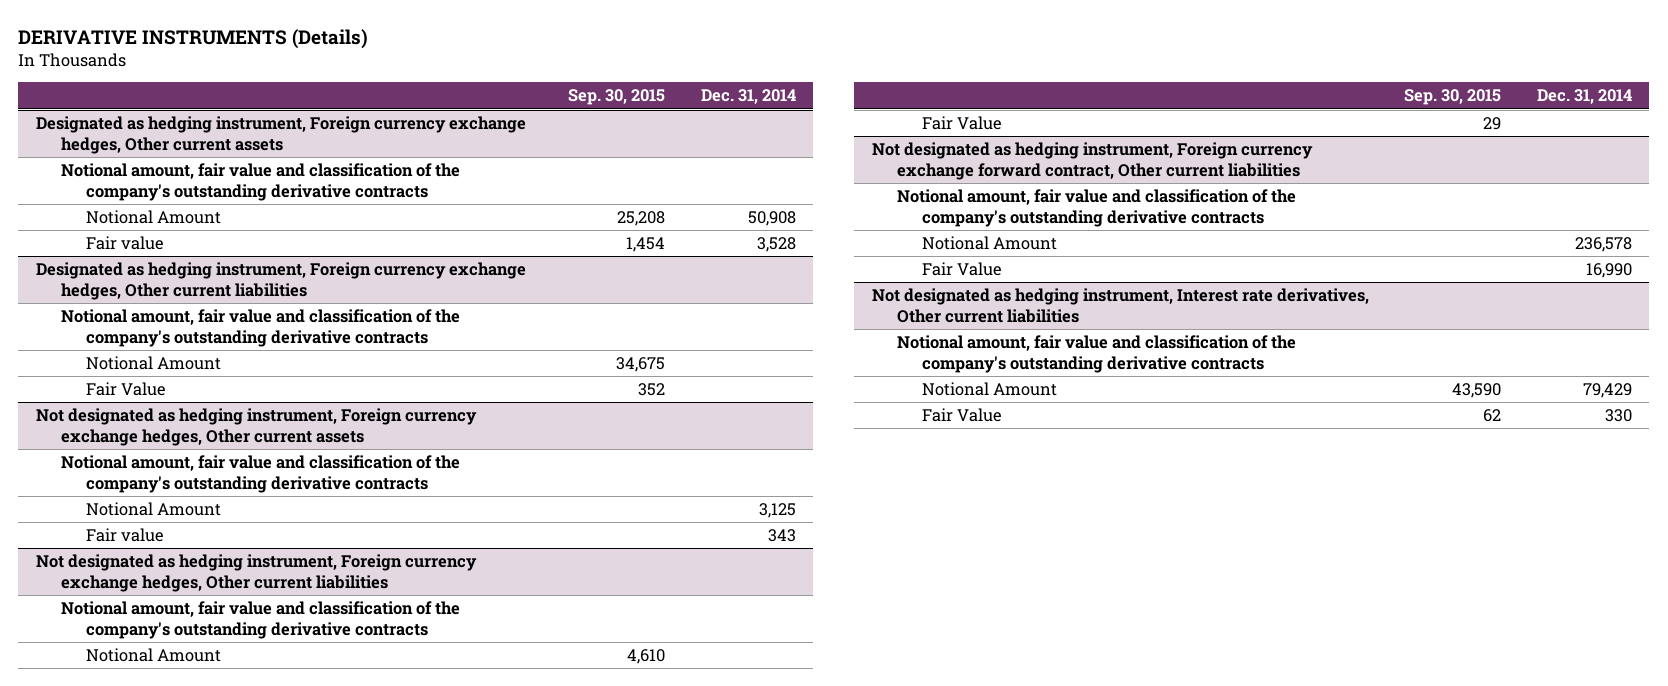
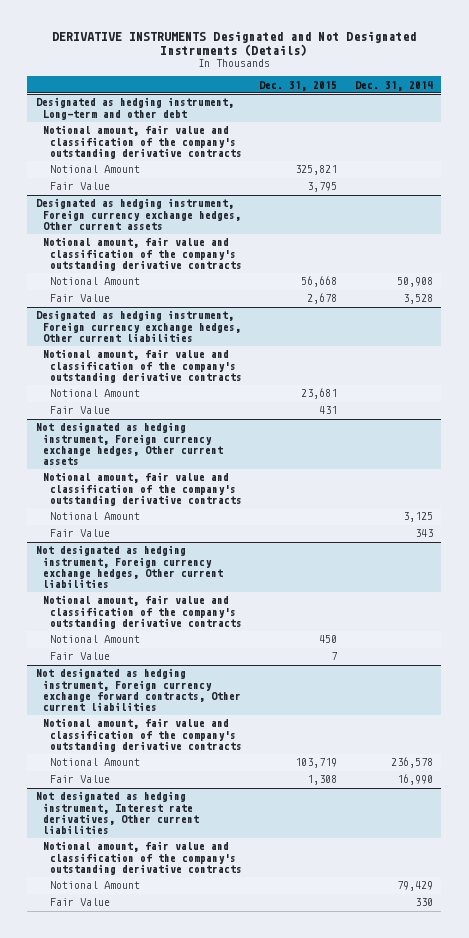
[18,28,369,49] DERIVATIVE INSTRUMENTS (Details) -> [52,31,417,57] DERIVATIVE INSTRUMENTS Designated and Not Designated Instruments (Details)
[568,89,666,106] Sep. 30, 2015 -> none
none -> [259,80,338,91] Dec. 31, 2015
none -> [36,97,235,120] Designated as hedging instrument, Long-term and other debt
none -> [42,125,242,159] Notional amount, fair value and classification of the company's outstanding derivative contracts
none -> [49,165,140,174] Notional Amount
none -> [49,182,110,191] Fair Value
[85,236,164,251] Fair value -> [49,294,110,303] Fair Value
[85,528,164,543] Fair value -> [49,529,110,538] Fair Value
[872,142,1314,181] Not designated as hedging instrument, Foreign currency exchange forward contract, Other current liabilities -> [36,668,241,712] Not designated as hedging instrument, Foreign currency exchange forward contracts, Other current liabilities

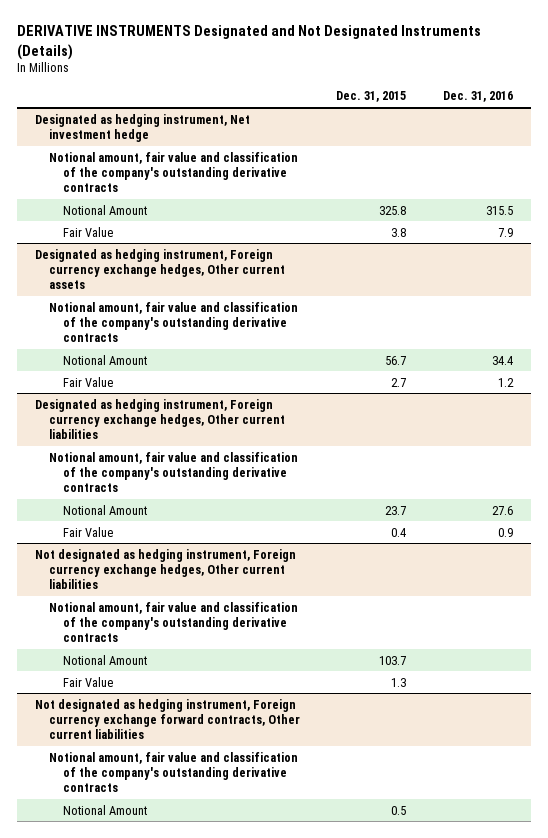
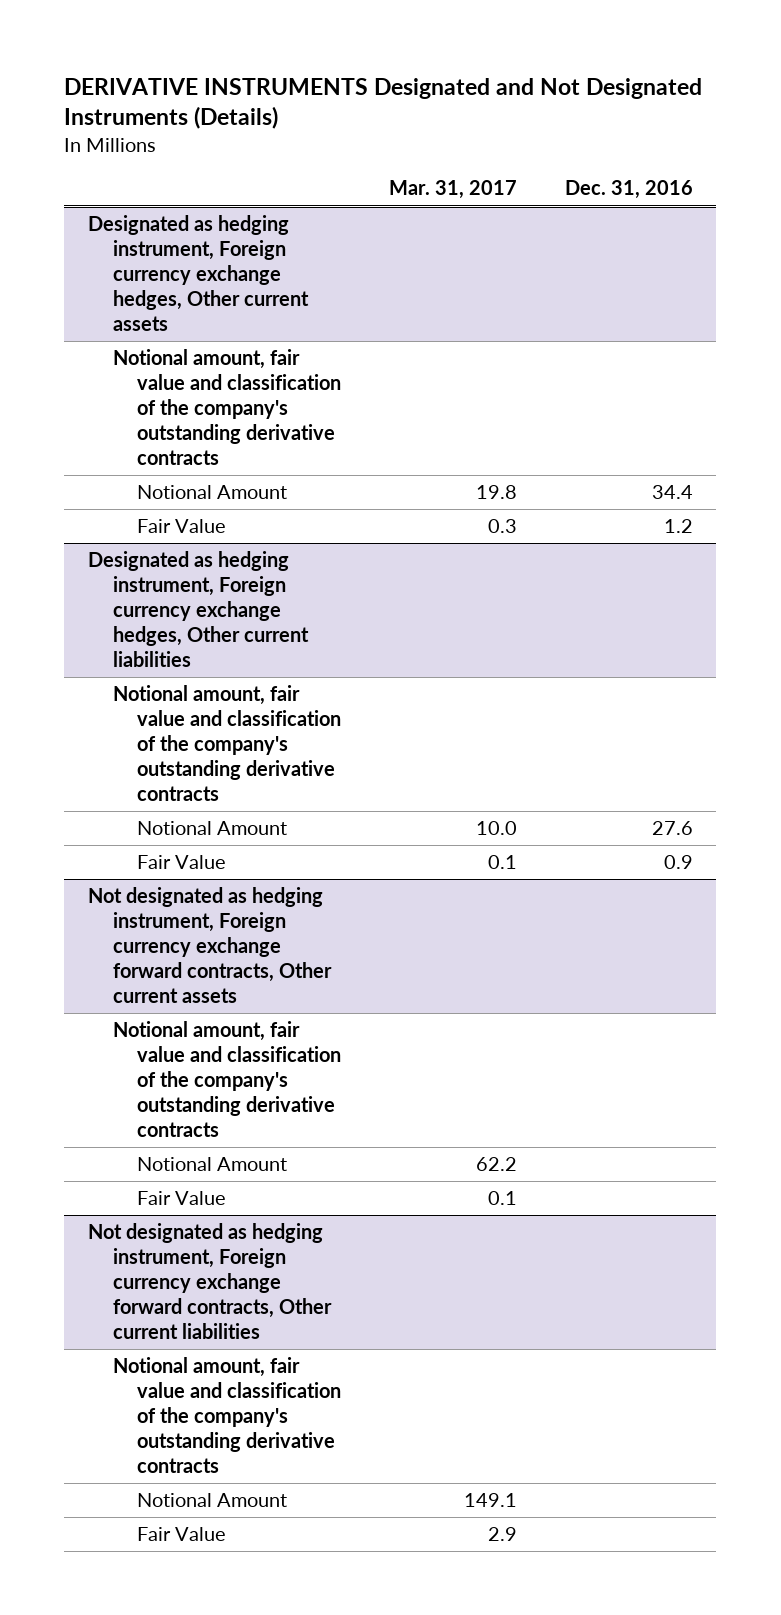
[336,91,407,103] Dec. 31, 2015 -> none
none -> [389,180,518,200] Mar. 31, 2017
[34,113,250,142] Designated as hedging instrument, Net investment hedge -> none
[49,151,299,193] Notional amount, fair value and classification of the company's outstanding derivative contracts -> none
[63,204,148,215] Notional Amount -> none
[63,226,114,237] Fair Value -> none
[34,548,296,590] Not designated as hedging instrument, Foreign currency exchange hedges, Other current liabilities -> [88,887,332,1003] Not designated as hedging instrument, Foreign currency exchange forward contracts, Other current assets
none -> [137,1527,227,1542] Fair Value

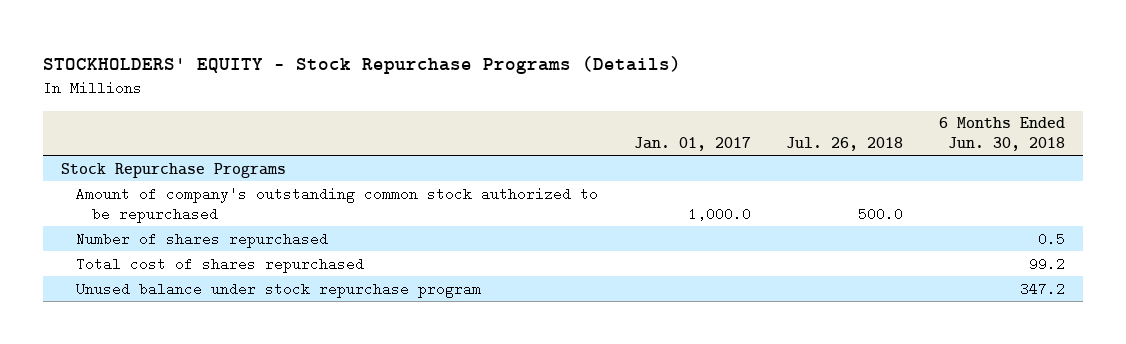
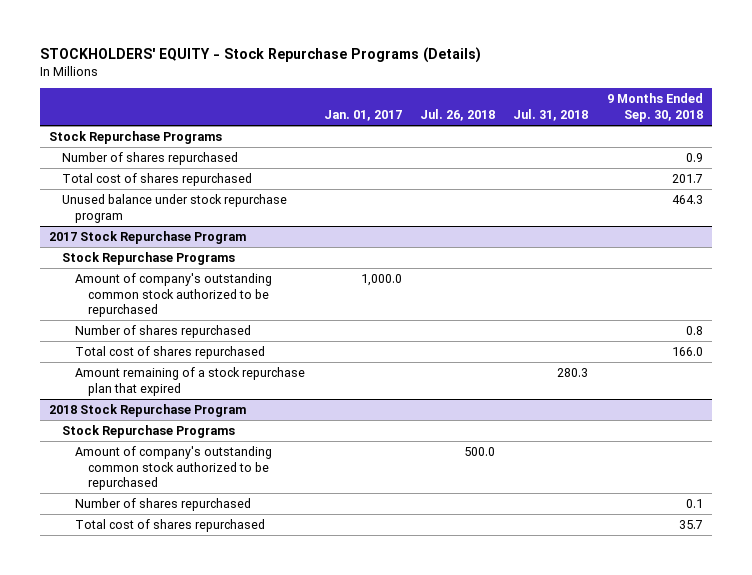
[938,117,1065,152] 6 Months Ended Jun. 30, 2018 -> none
none -> [513,108,589,121] Jul. 31, 2018
none -> [606,93,703,122] 9 Months Ended Sep. 30, 2018
[76,186,599,223] Amount of company's outstanding common stock authorized to be repurchased -> none
none -> [49,230,247,244] 2017 Stock Repurchase Program
none -> [62,251,236,265] Stock Repurchase Programs
none -> [75,272,273,318] Amount of company's outstanding common stock authorized to be repurchased
none -> [75,324,252,338] Number of shares repurchased
none -> [75,345,266,359] Total cost of shares repurchased
none -> [75,366,306,396] Amount remaining of a stock repurchase plan that expired
none -> [49,403,247,417] 2018 Stock Repurchase Program
none -> [62,424,236,438] Stock Repurchase Programs
none -> [75,445,273,491] Amount of company's outstanding common stock authorized to be repurchased
none -> [75,497,252,511] Number of shares repurchased
none -> [75,518,266,532] Total cost of shares repurchased

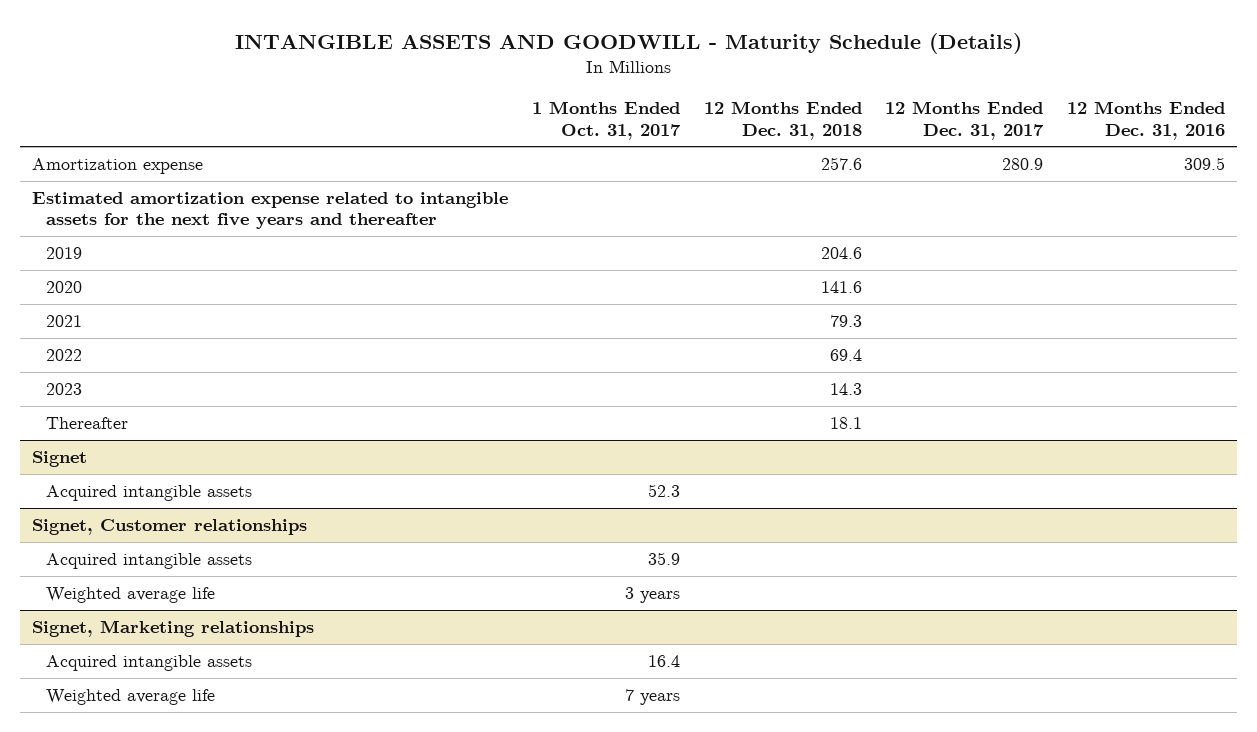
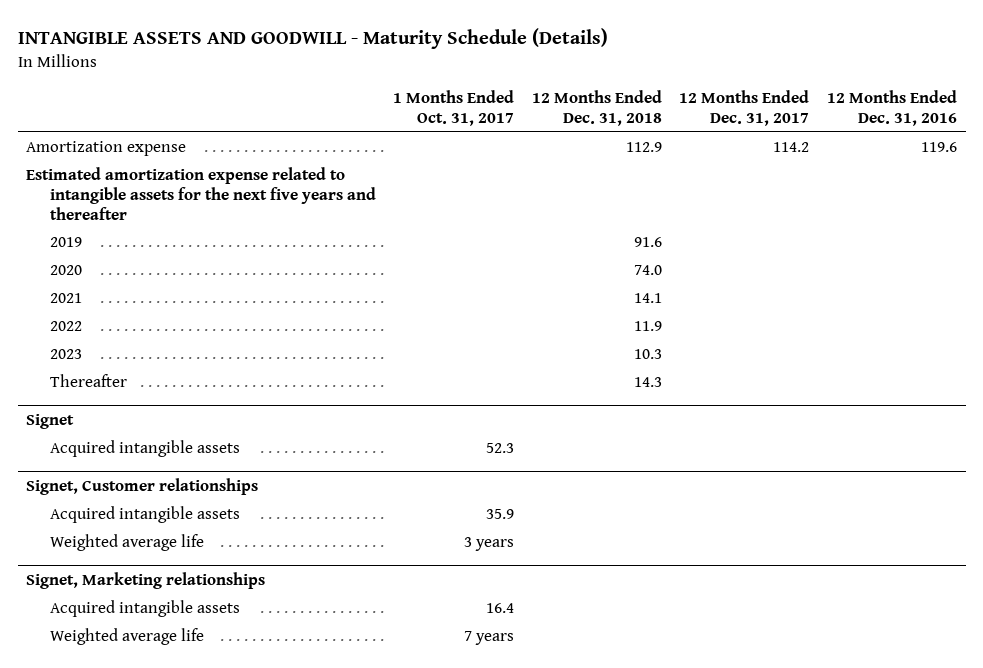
[820,157,862,171] 257.6 -> [625,142,662,153] 112.9
[1002,158,1044,171] 280.9 -> [773,142,810,153] 114.2
[1184,157,1226,171] 309.5 -> [920,142,957,153] 119.6
[820,247,862,260] 204.6 -> [633,237,662,248] 91.6
[820,281,862,294] 141.6 -> [633,265,662,276] 74.0
[829,315,862,328] 79.3 -> [633,293,662,304] 14.1
[829,349,862,362] 69.4 -> [633,321,662,332] 11.9
[829,383,862,396] 14.3 -> [633,349,662,360] 10.3
[829,417,862,430] 18.1 -> [633,377,662,388] 14.3

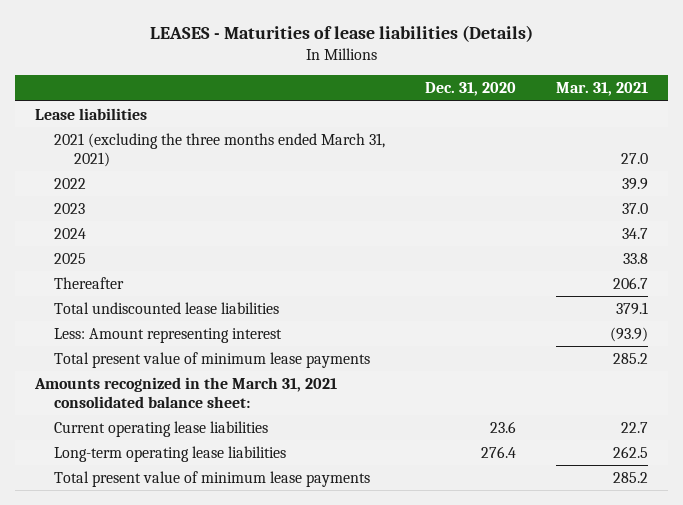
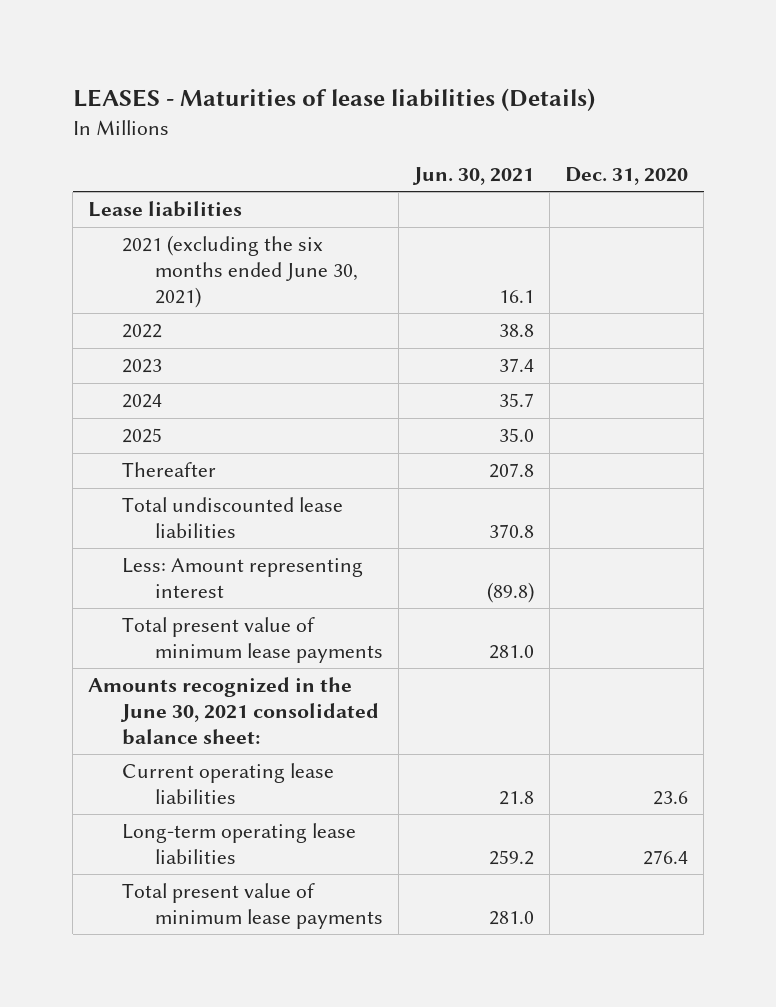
[556,82,649,97] Mar. 31, 2021 -> none
none -> [412,166,535,185] Jun. 30, 2021
[54,132,386,167] 2021 (excluding the three months ended March 31, 2021) -> [121,235,359,308] 2021 (excluding the six months ended June 30, 2021)
[33,376,337,408] Amounts recognized in the March 31, 2021 consolidated balance sheet: -> [88,677,379,745] Amounts recognized in the June 30, 2021 consolidated balance sheet:

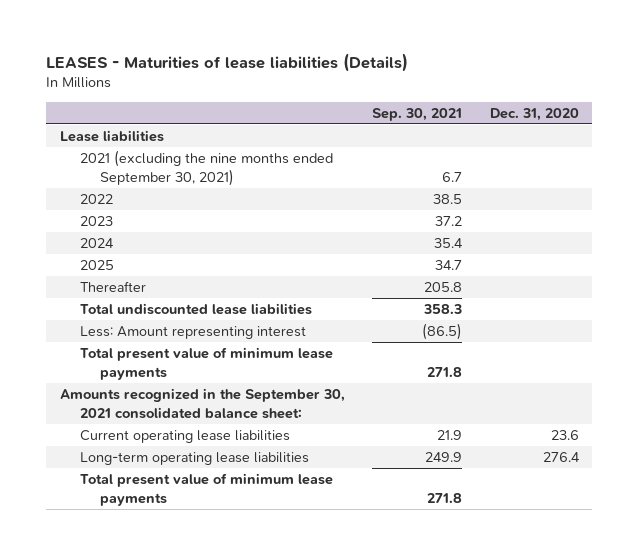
[412,166,535,185] Jun. 30, 2021 -> none
none -> [372,107,463,121] Sep. 30, 2021
[121,235,359,308] 2021 (excluding the six months ended June 30, 2021) -> [79,150,333,186] 2021 (excluding the nine months ended September 30, 2021)
[88,677,379,745] Amounts recognized in the June 30, 2021 consolidated balance sheet: -> [59,388,345,419] Amounts recognized in the September 30, 2021 consolidated balance sheet:

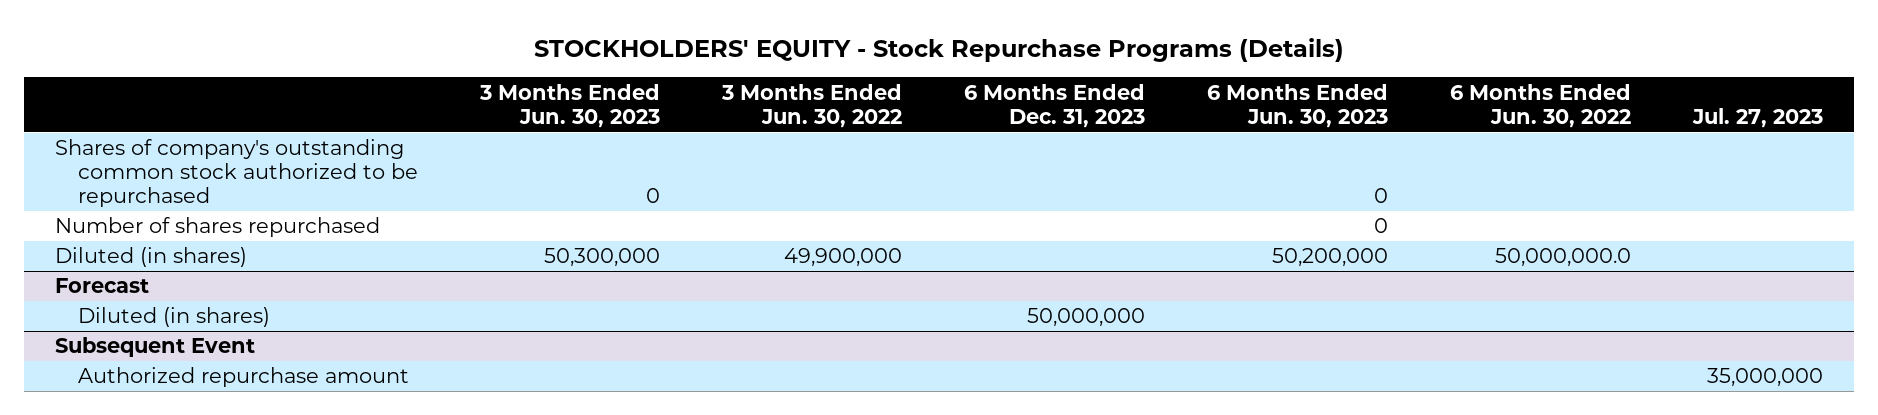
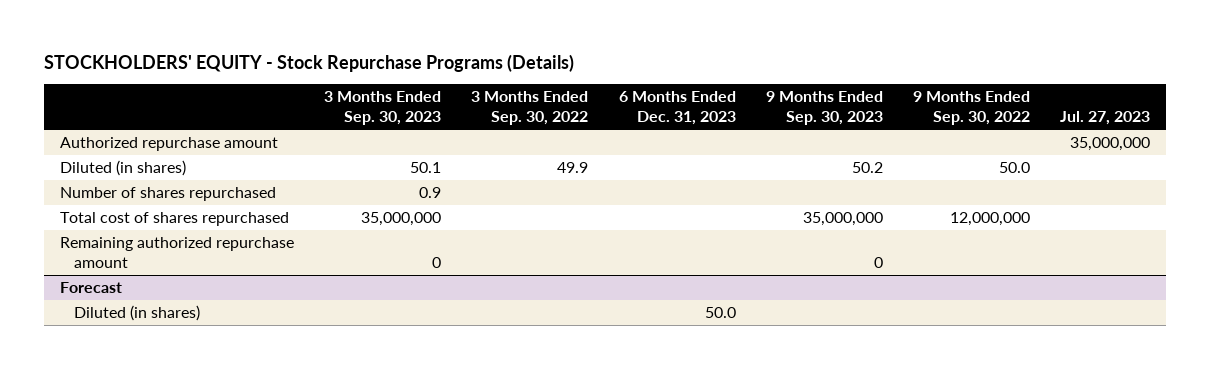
[478,83,660,128] 3 Months Ended Jun. 30, 2023 -> none
[720,83,902,128] 3 Months Ended Jun. 30, 2022 -> none
[1206,83,1388,128] 6 Months Ended Jun. 30, 2023 -> none
[1449,83,1631,128] 6 Months Ended Jun. 30, 2022 -> none
none -> [323,91,441,126] 3 Months Ended Sep. 30, 2023
none -> [471,91,589,126] 3 Months Ended Sep. 30, 2022
none -> [765,91,883,126] 9 Months Ended Sep. 30, 2023
none -> [913,91,1031,126] 9 Months Ended Sep. 30, 2022
[55,139,418,208] Shares of company's outstanding common stock authorized to be repurchased -> none
none -> [59,137,278,152] Authorized repurchase amount
[55,217,381,238] Number of shares repurchased -> [59,187,276,202] Number of shares repurchased
none -> [59,212,289,227] Total cost of shares repurchased
none -> [59,237,294,269] Remaining authorized repurchase amount
[55,337,256,358] Subsequent Event -> none
[77,367,409,388] Authorized repurchase amount -> none
[1026,308,1145,328] 50,000,000 -> [704,307,736,319] 50.0

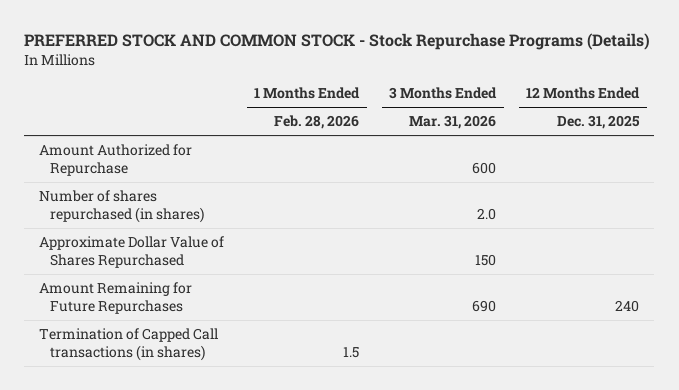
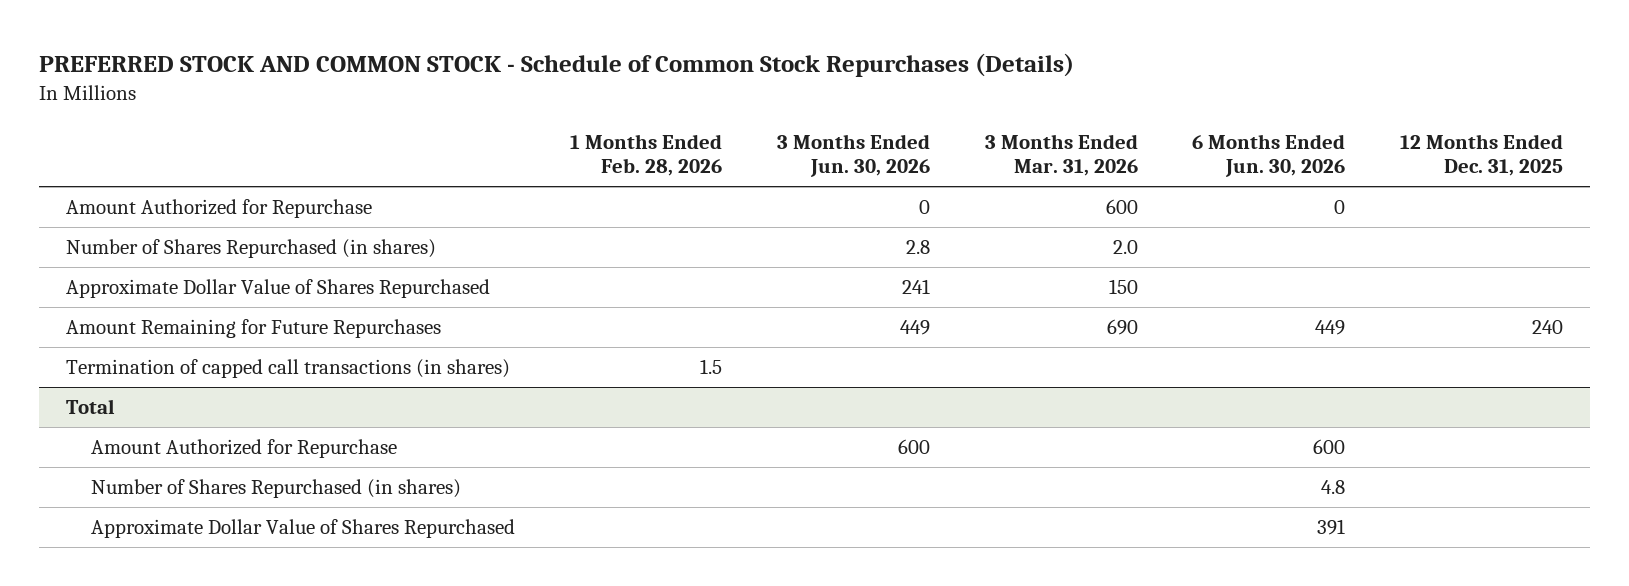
[24,32,651,50] PREFERRED STOCK AND COMMON STOCK - Stock Repurchase Programs (Details) -> [38,52,1074,77] PREFERRED STOCK AND COMMON STOCK - Schedule of Common Stock Repurchases (Details)
none -> [776,133,930,178] 3 Months Ended Jun. 30, 2026
none -> [1192,133,1346,178] 6 Months Ended Jun. 30, 2026
[39,190,205,223] Number of shares repurchased (in shares) -> [66,239,437,259] Number of Shares Repurchased (in shares)
[39,328,219,361] Termination of Capped Call transactions (in shares) -> [66,359,511,379] Termination of capped call transactions (in shares)
none -> [66,399,116,415] Total
none -> [91,439,398,459] Amount Authorized for Repurchase
none -> [91,479,462,499] Number of Shares Repurchased (in shares)
none -> [91,519,516,539] Approximate Dollar Value of Shares Repurchased

